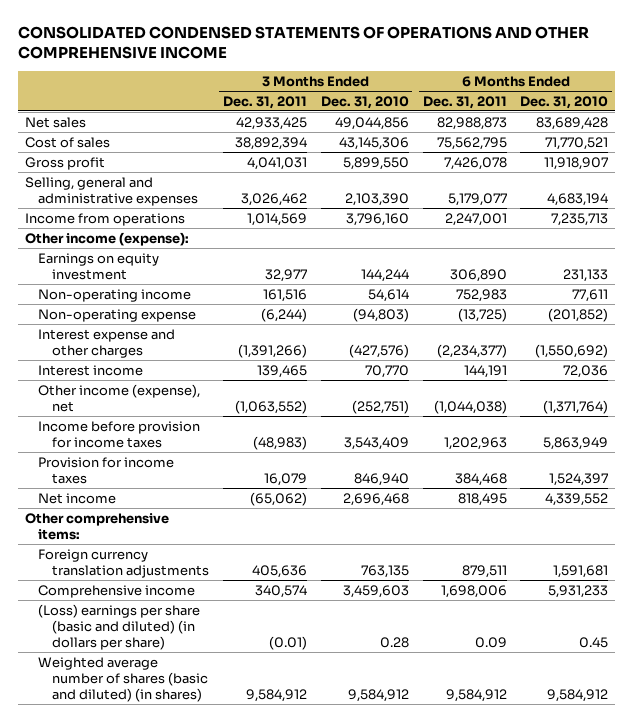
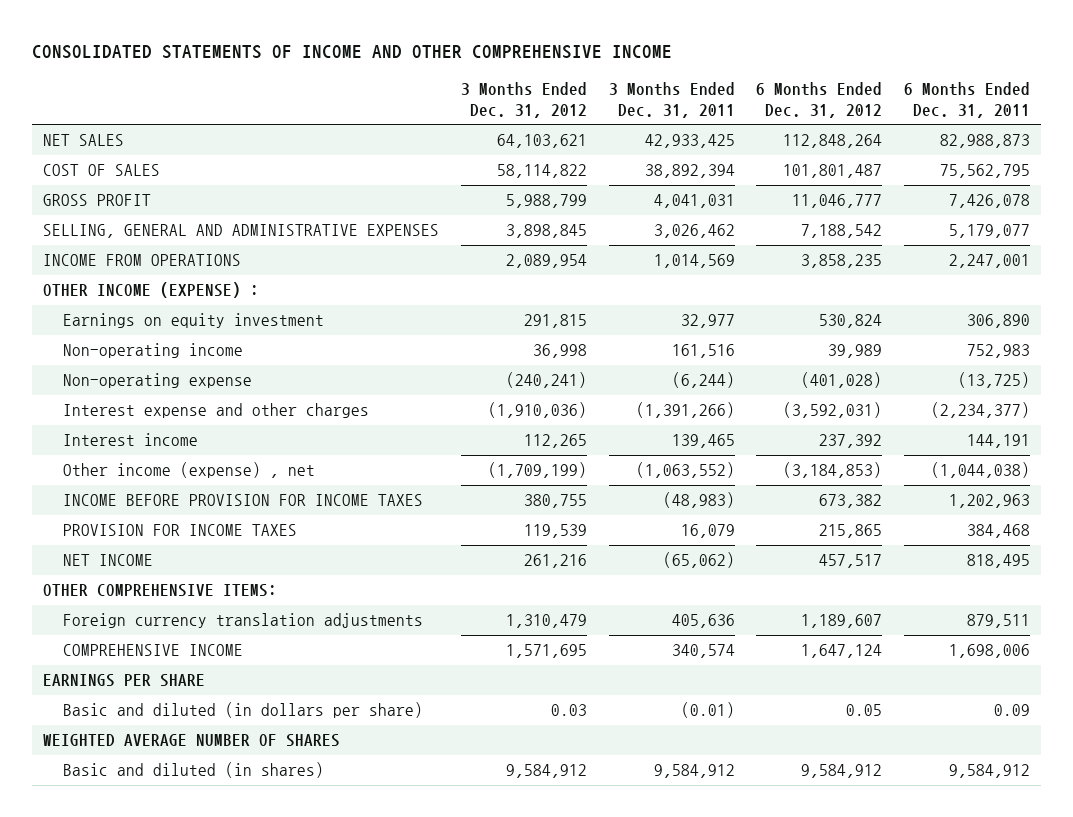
[18,26,590,60] CONSOLIDATED CONDENSED STATEMENTS OF OPERATIONS AND OTHER COMPREHENSIVE INCOME -> [31,45,672,60] CONSOLIDATED STATEMENTS OF INCOME AND OTHER COMPREHENSIVE INCOME
[320,95,409,109] Dec. 31, 2010 -> none
[520,95,609,109] Dec. 31, 2010 -> none
none -> [460,82,587,118] 3 Months Ended Dec. 31, 2012
none -> [756,82,883,118] 6 Months Ended Dec. 31, 2012
[25,116,87,128] Net sales -> [42,134,124,147] NET SALES
[25,136,111,148] Cost of sales -> [42,164,160,177] COST OF SALES
[25,156,106,170] Gross profit -> [42,194,151,207] GROSS PROFIT
[25,176,199,206] Selling, general and administrative expenses -> [42,224,439,239] SELLING, GENERAL AND ADMINISTRATIVE EXPENSES
[25,212,186,226] Income from operations -> [42,254,241,267] INCOME FROM OPERATIONS
[25,231,190,246] Other income (expense): -> [42,282,259,299] OTHER INCOME (EXPENSE) :
[38,383,201,412] Other income (expense), net -> [63,462,316,479] Other income (expense) , net
[38,420,201,448] Income before provision for income taxes -> [63,494,424,507] INCOME BEFORE PROVISION FOR INCOME TAXES
[38,456,175,484] Provision for income taxes -> [63,524,298,537] PROVISION FOR INCOME TAXES
[38,492,117,504] Net income -> [63,554,154,567] NET INCOME
[25,512,170,540] Other comprehensive items: -> [42,584,277,598] OTHER COMPREHENSIVE ITEMS:
[38,584,196,598] Comprehensive income -> [63,644,244,657] COMPREHENSIVE INCOME
none -> [42,674,205,688] EARNINGS PER SHARE
[38,603,201,650] (Loss) earnings per share (basic and diluted) (in dollars per share) -> [63,702,424,719] Basic and diluted (in dollars per share)
none -> [42,734,340,748] WEIGHTED AVERAGE NUMBER OF SHARES
[38,656,208,702] Weighted average number of shares (basic and diluted) (in shares) -> [63,762,325,779] Basic and diluted (in shares)

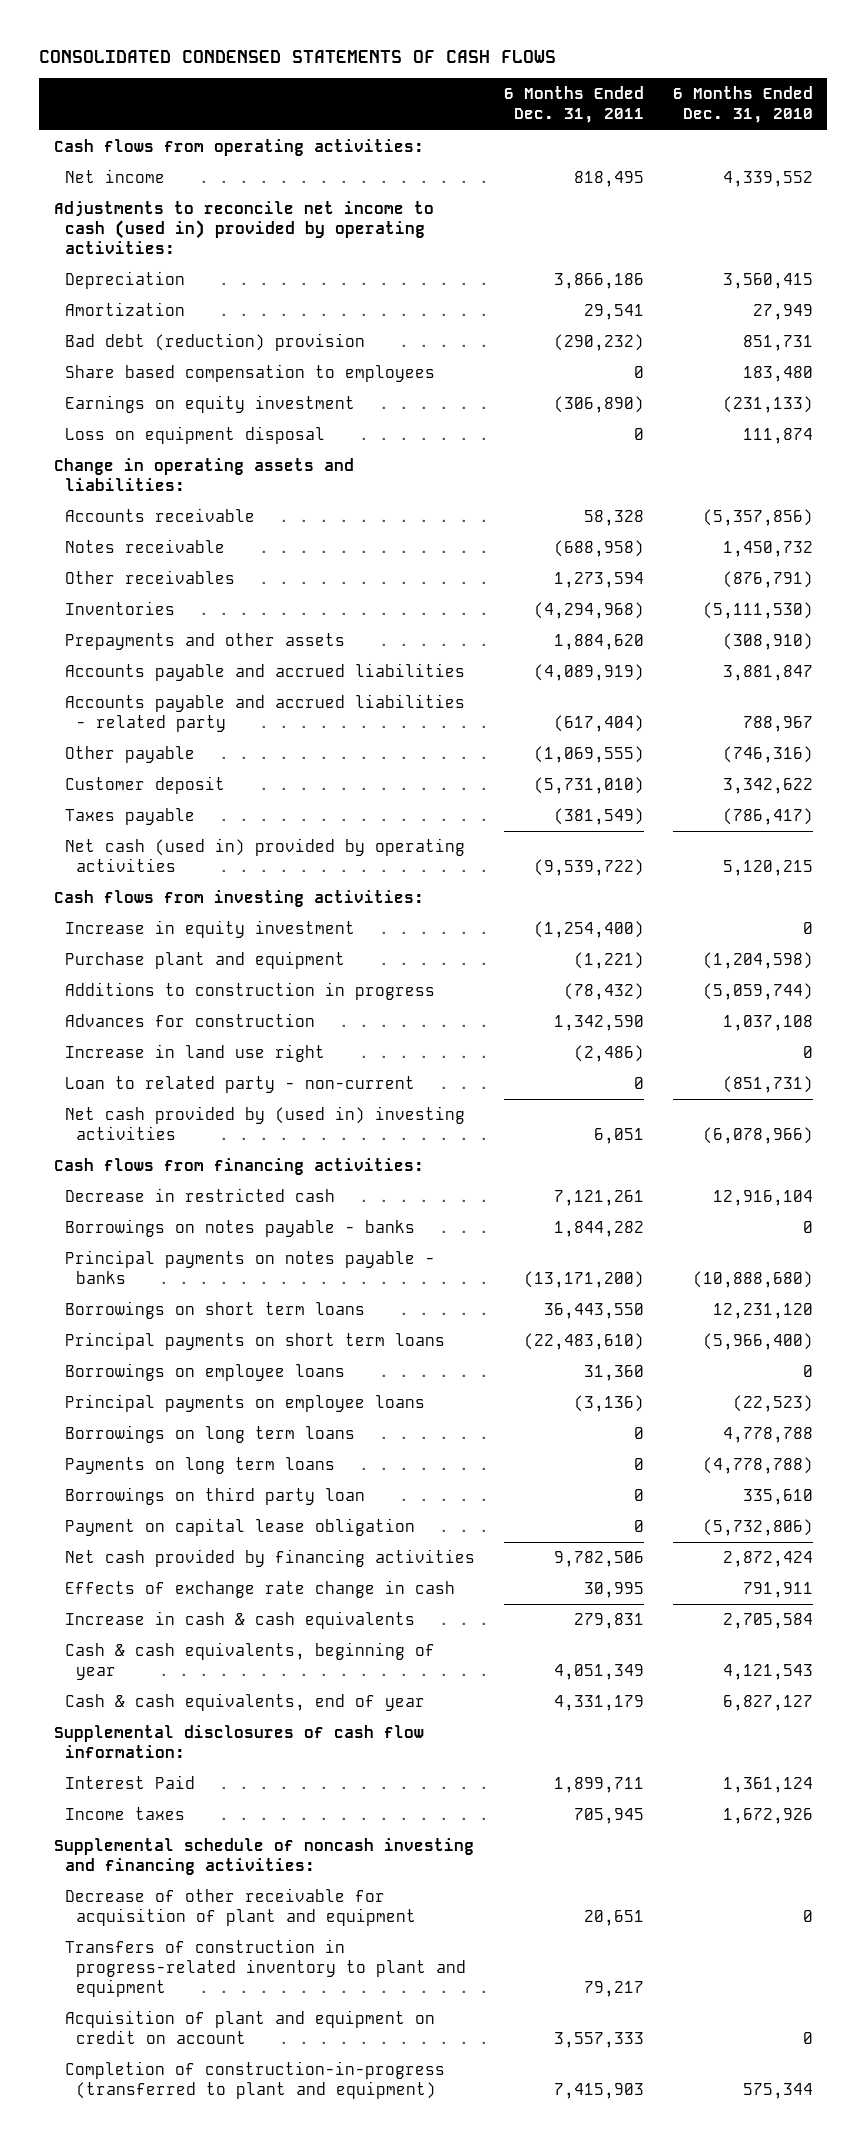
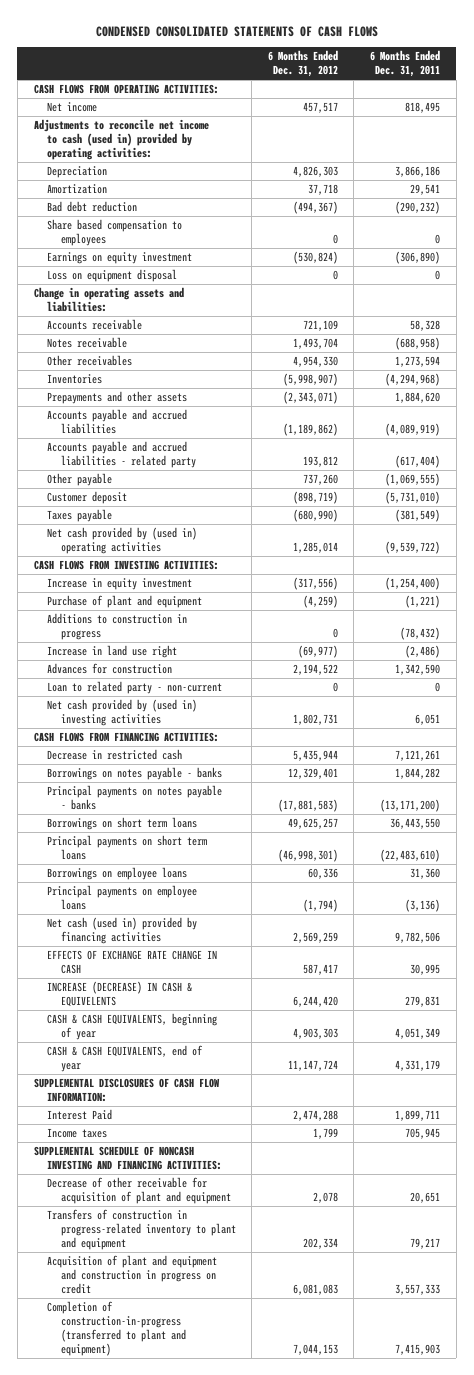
[39,50,557,64] CONSOLIDATED CONDENSED STATEMENTS OF CASH FLOWS -> [95,25,378,37] CONDENSED CONSOLIDATED STATEMENTS OF CASH FLOWS
[672,86,813,124] 6 Months Ended Dec. 31, 2010 -> none
none -> [267,50,338,78] 6 Months Ended Dec. 31, 2012
[53,138,424,156] Cash flows from operating activities: -> [33,84,219,95] CASH FLOWS FROM OPERATING ACTIVITIES:
[64,332,365,351] Bad debt (reduction) provision -> [47,201,138,213] Bad debt reduction
[64,837,465,872] Net cash (used in) provided by operating activities -> [47,527,198,555] Net cash provided by (used in) operating activities
[53,889,424,907] Cash flows from investing activities: -> [33,560,219,571] CASH FLOWS FROM INVESTING ACTIVITIES:
[64,950,345,969] Purchase plant and equipment -> [47,595,203,609] Purchase of plant and equipment
[64,1012,315,1027] Advances for construction -> [47,663,173,675] Advances for construction
[53,1157,424,1175] Cash flows from financing activities: -> [33,732,219,743] CASH FLOWS FROM FINANCING ACTIVITIES:
[64,1424,355,1443] Borrowings on long term loans -> none
[64,1456,335,1474] Payments on long term loans -> none
[64,1486,365,1505] Borrowings on third party loan -> none
[64,1517,415,1536] Payment on capital lease obligation -> none
[64,1548,475,1567] Net cash provided by financing activities -> [47,917,198,945] Net cash (used in) provided by financing activities
[64,1579,455,1598] Effects of exchange rate change in cash -> [47,950,218,975] EFFECTS OF EXCHANGE RATE CHANGE IN CASH
[64,1610,415,1629] Increase in cash & cash equivalents -> [47,981,193,1008] INCREASE (DECREASE) IN CASH & EQUIVELENTS
[64,1641,435,1680] Cash & cash equivalents, beginning of year -> [47,1013,218,1041] CASH & CASH EQUIVALENTS, beginning of year
[64,1692,425,1711] Cash & cash equivalents, end of year -> [47,1045,204,1073] CASH & CASH EQUIVALENTS, end of year
[53,1724,424,1758] Supplemental disclosures of cash flow information: -> [33,1078,220,1103] SUPPLEMENTAL DISCLOSURES OF CASH FLOW INFORMATION:
[53,1837,474,1875] Supplemental schedule of noncash investing and financing activities: -> [33,1146,223,1171] SUPPLEMENTAL SCHEDULE OF NONCASH INVESTING AND FINANCING ACTIVITIES:
[64,2009,435,2044] Acquisition of plant and equipment on credit on account -> [47,1255,218,1295] Acquisition of plant and equipment and construction in progress on credit

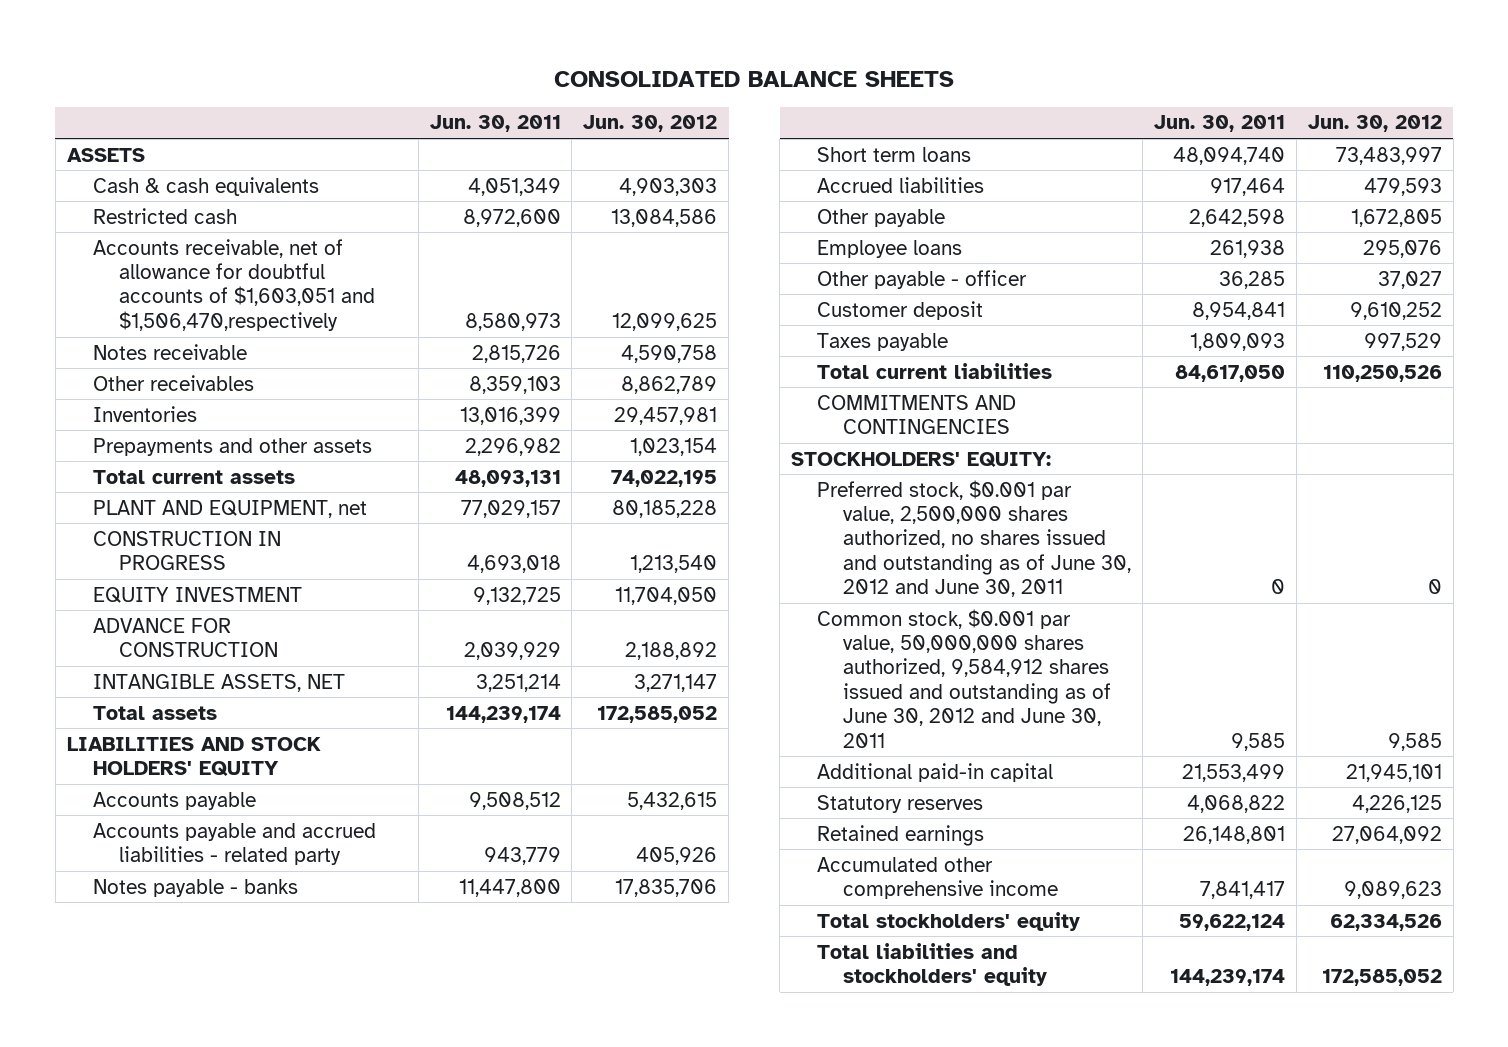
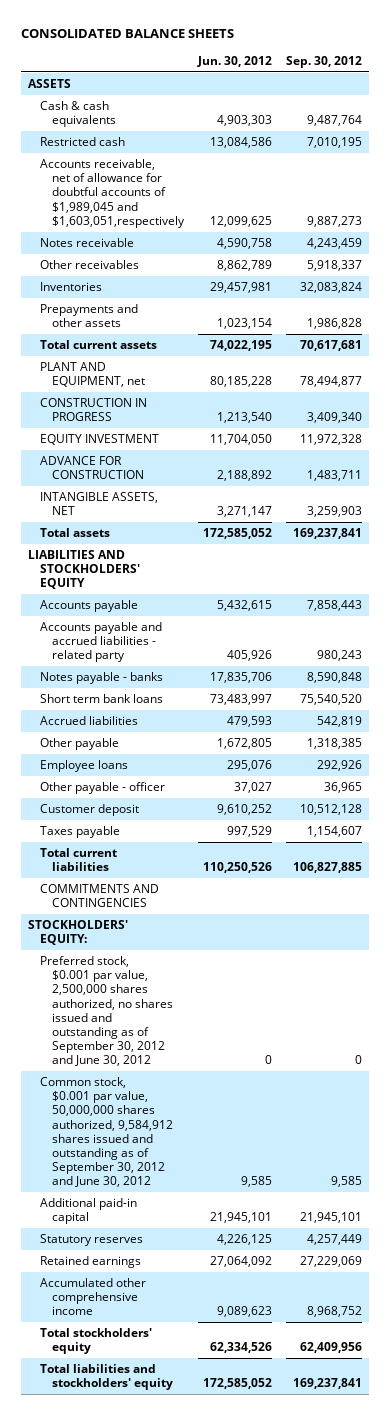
[429,115,561,133] Jun. 30, 2011 -> none
none -> [286,55,363,68] Sep. 30, 2012
[92,238,375,331] Accounts receivable, net of allowance for doubtful accounts of $1,603,051 and $1,506,470,respectively -> [39,159,185,228] Accounts receivable, net of allowance for doubtful accounts of $1,989,045 and $1,603,051,respectively
[66,736,321,776] LIABILITIES AND STOCK HOLDERS' EQUITY -> [27,550,140,590] LIABILITIES AND STOCKHOLDERS' EQUITY
[816,146,971,162] Short term loans -> [39,694,163,704] Short term bank loans
[816,479,1131,598] Preferred stock, $0.001 par value, 2,500,000 shares authorized, no shares issued and outstanding as of June 30, 2012 and June 30, 2011 -> [39,956,173,1067] Preferred stock, $0.001 par value, 2,500,000 shares authorized, no shares issued and outstanding as of September 30, 2012 and June 30, 2012
[816,608,1111,748] Common stock, $0.001 par value, 50,000,000 shares authorized, 9,584,912 shares issued and outstanding as of June 30, 2012 and June 30, 2011 -> [39,1077,173,1188] Common stock, $0.001 par value, 50,000,000 shares authorized, 9,584,912 shares issued and outstanding as of September 30, 2012 and June 30, 2012

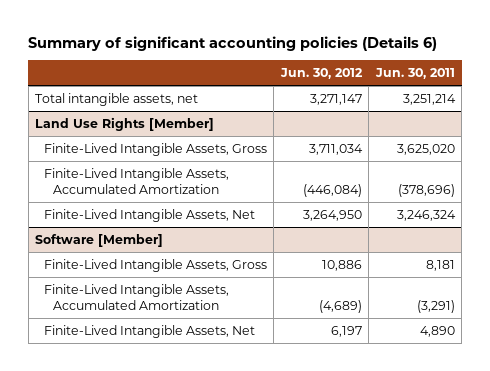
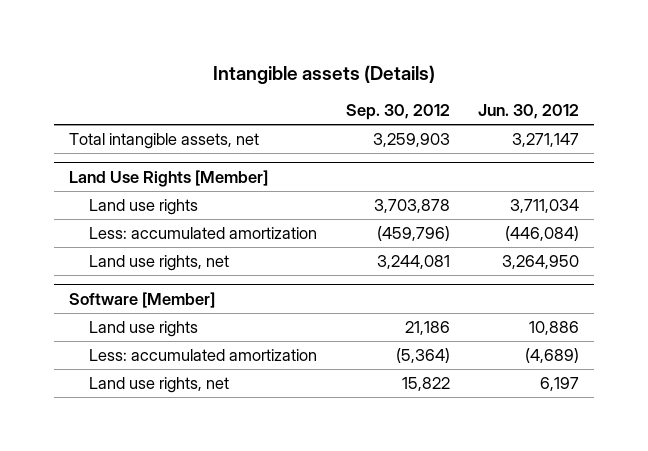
[28,35,438,51] Summary of significant accounting policies (Details 6) -> [213,64,436,84] Intangible assets (Details)
[374,68,455,80] Jun. 30, 2011 -> none
none -> [345,104,450,121] Sep. 30, 2012
[43,142,267,156] Finite-Lived Intangible Assets, Gross -> [88,198,198,215] Land use rights
[43,167,229,195] Finite-Lived Intangible Assets, Accumulated Amortization -> [88,226,317,239] Less: accumulated amortization
[43,208,255,222] Finite-Lived Intangible Assets, Net -> [88,254,229,271] Land use rights, net
[43,258,267,272] Finite-Lived Intangible Assets, Gross -> [88,320,198,337] Land use rights
[43,283,229,311] Finite-Lived Intangible Assets, Accumulated Amortization -> [88,348,317,361] Less: accumulated amortization
[43,324,255,338] Finite-Lived Intangible Assets, Net -> [88,376,229,393] Land use rights, net

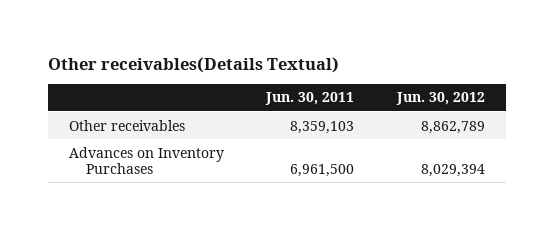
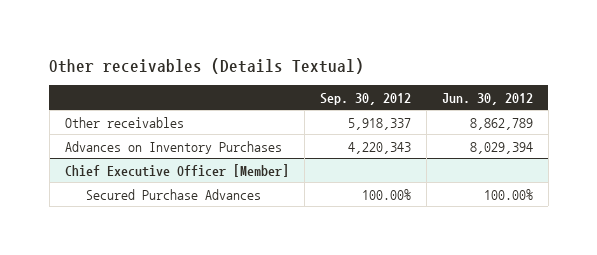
[47,56,339,73] Other receivables(Details Textual) -> [49,58,365,75] Other receivables (Details Textual)
[265,92,355,106] Jun. 30, 2011 -> none
none -> [319,92,411,105] Sep. 30, 2012
none -> [64,163,289,177] Chief Executive Officer [Member]
none -> [86,188,262,200] Secured Purchase Advances

